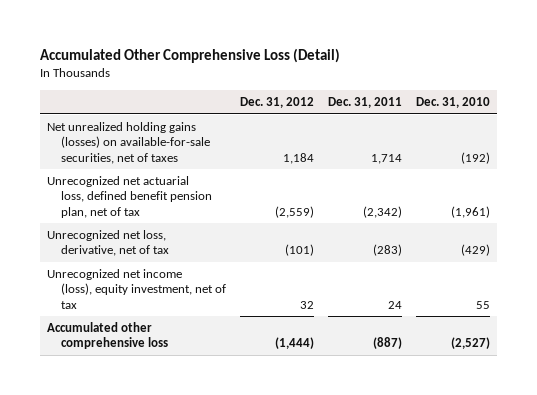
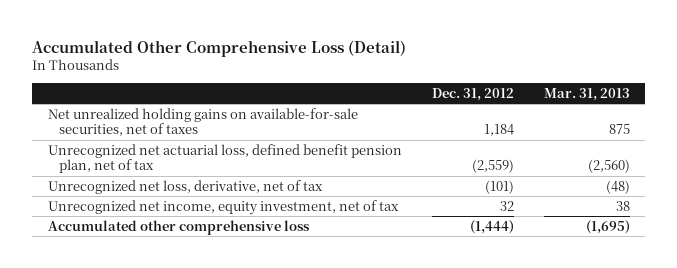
[327,96,402,108] Dec. 31, 2011 -> none
[415,96,490,108] Dec. 31, 2010 -> none
none -> [543,87,630,101] Mar. 31, 2013
[47,121,211,164] Net unrealized holding gains (losses) on available-for-sale securities, net of taxes -> [47,107,358,137] Net unrealized holding gains on available-for-sale securities, net of taxes
[47,268,227,309] Unrecognized net income (loss), equity investment, net of tax -> [47,199,399,215] Unrecognized net income, equity investment, net of tax

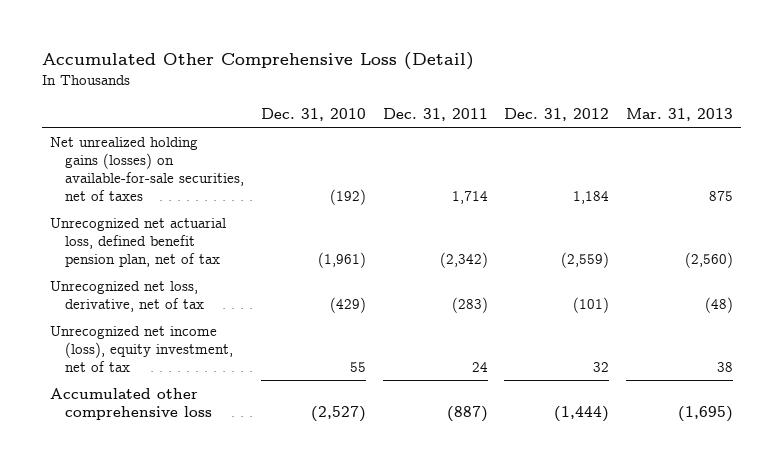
none -> [261,107,367,121] Dec. 31, 2010
none -> [382,107,488,121] Dec. 31, 2011
[47,107,358,137] Net unrealized holding gains on available-for-sale securities, net of taxes -> [50,136,245,202] Net unrealized holding gains (losses) on available-for-sale securities, net of taxes
[47,199,399,215] Unrecognized net income, equity investment, net of tax -> [50,325,234,372] Unrecognized net income (loss), equity investment, net of tax

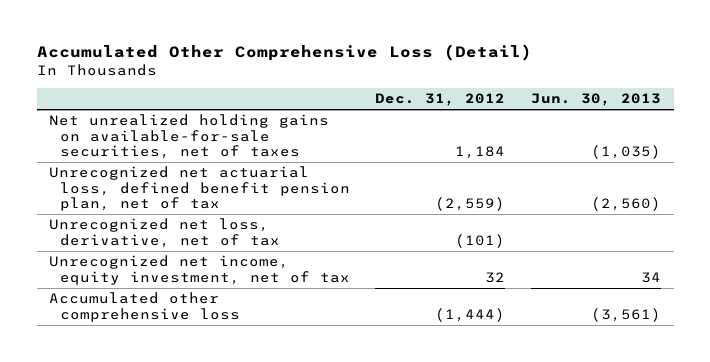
[261,107,367,121] Dec. 31, 2010 -> none
[382,107,488,121] Dec. 31, 2011 -> none
[625,107,733,121] Mar. 31, 2013 -> none
none -> [530,93,661,107] Jun. 30, 2013
[50,136,245,202] Net unrealized holding gains (losses) on available-for-sale securities, net of taxes -> [49,114,330,160] Net unrealized holding gains on available-for-sale securities, net of taxes
[50,325,234,372] Unrecognized net income (loss), equity investment, net of tax -> [49,255,350,285] Unrecognized net income, equity investment, net of tax

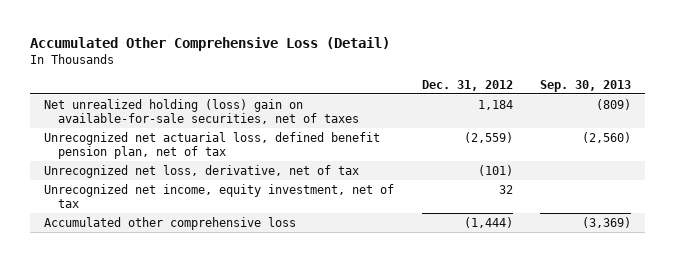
[530,93,661,107] Jun. 30, 2013 -> none
none -> [540,79,632,92] Sep. 30, 2013
[49,114,330,160] Net unrealized holding gains on available-for-sale securities, net of taxes -> [43,98,359,124] Net unrealized holding (loss) gain on available-for-sale securities, net of taxes

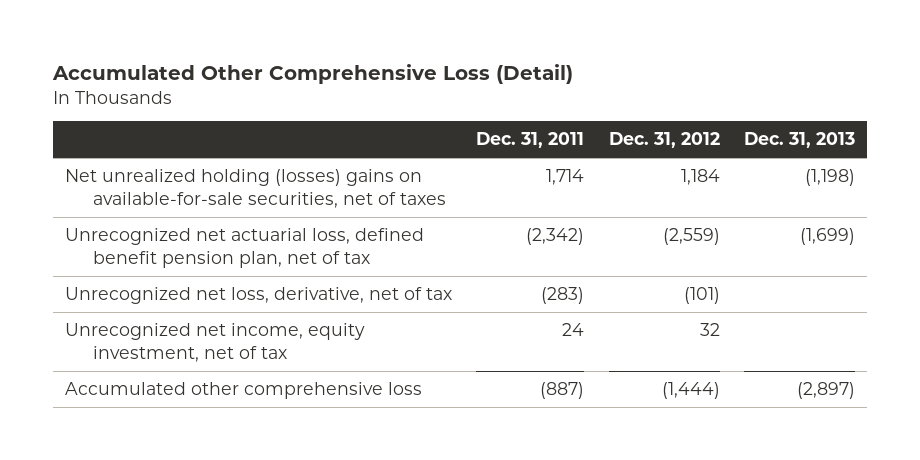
[540,79,632,92] Sep. 30, 2013 -> none
none -> [476,132,585,149] Dec. 31, 2011
none -> [743,132,855,149] Dec. 31, 2013
[43,98,359,124] Net unrealized holding (loss) gain on available-for-sale securities, net of taxes -> [65,169,446,208] Net unrealized holding (losses) gains on available-for-sale securities, net of taxes

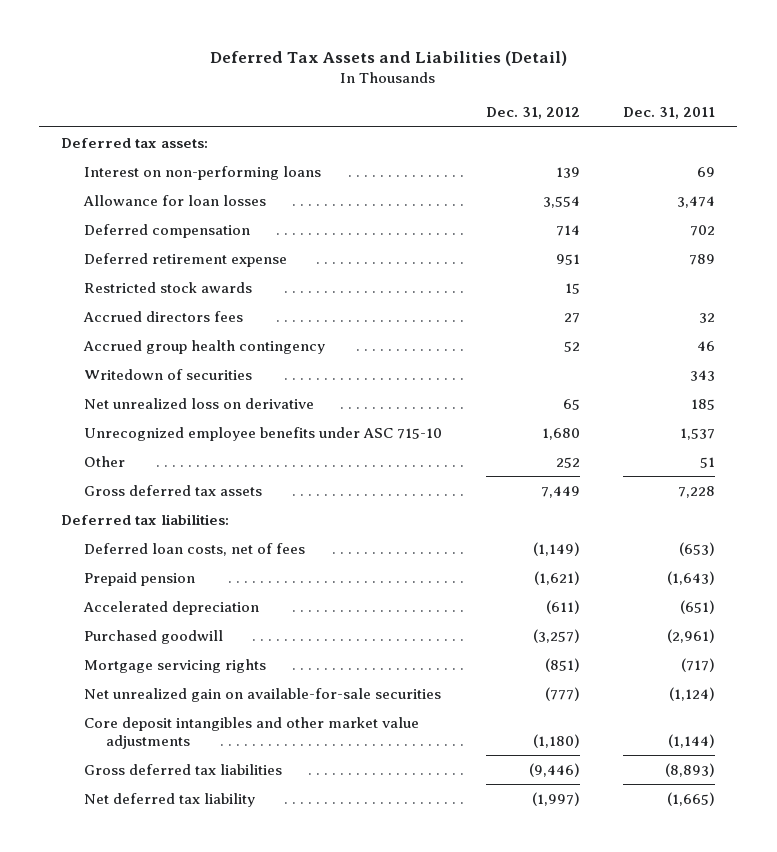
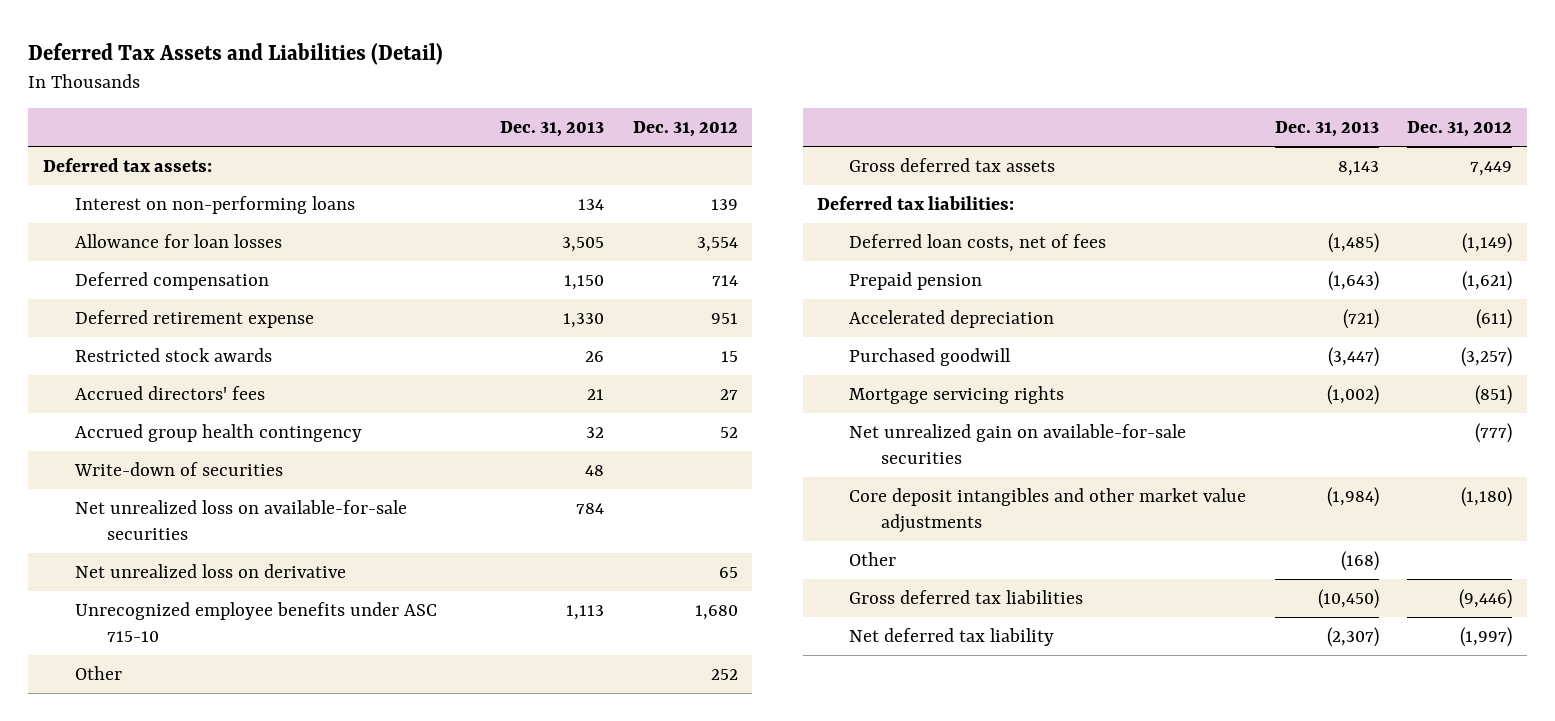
[623,107,716,120] Dec. 31, 2011 -> none
none -> [500,120,605,137] Dec. 31, 2013
[82,310,243,322] Accrued directors fees -> [74,385,265,400] Accrued directors' fees
[83,368,252,380] Writedown of securities -> [73,461,283,476] Write-down of securities
none -> [74,499,407,541] Net unrealized loss on available-for-sale securities
none -> [849,551,897,566] Other

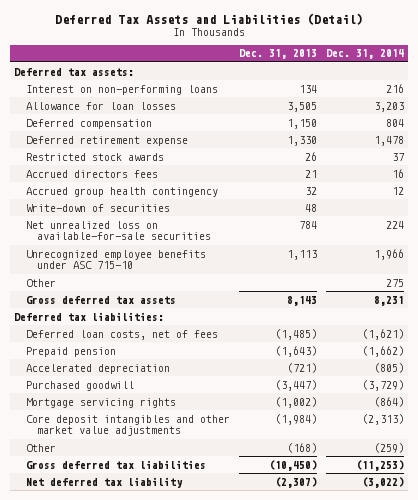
[632,120,738,137] Dec. 31, 2012 -> none
none -> [325,49,404,60] Dec. 31, 2014
[74,385,265,400] Accrued directors' fees -> [25,169,158,178] Accrued directors fees
[74,563,346,578] Net unrealized loss on derivative -> none
[849,423,1187,465] Net unrealized gain on available-for-sale securities -> none

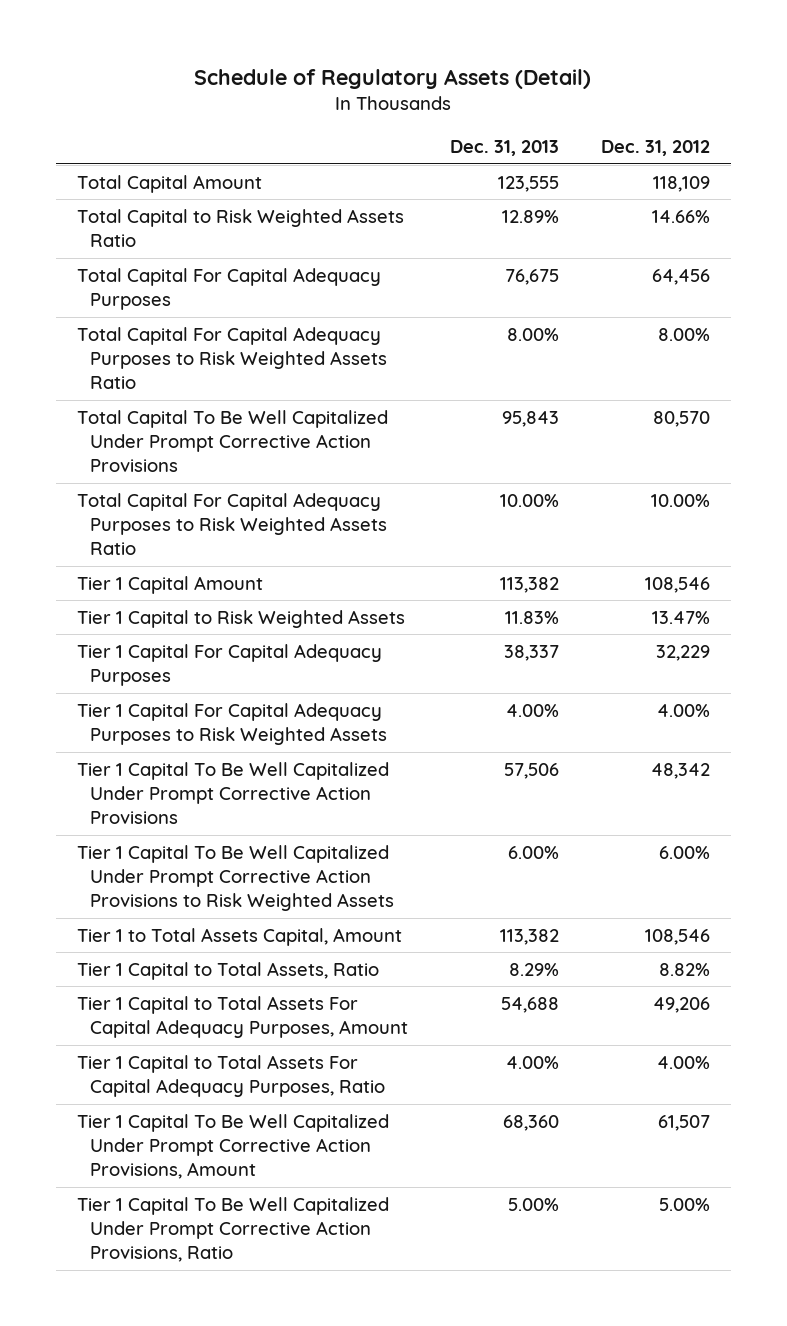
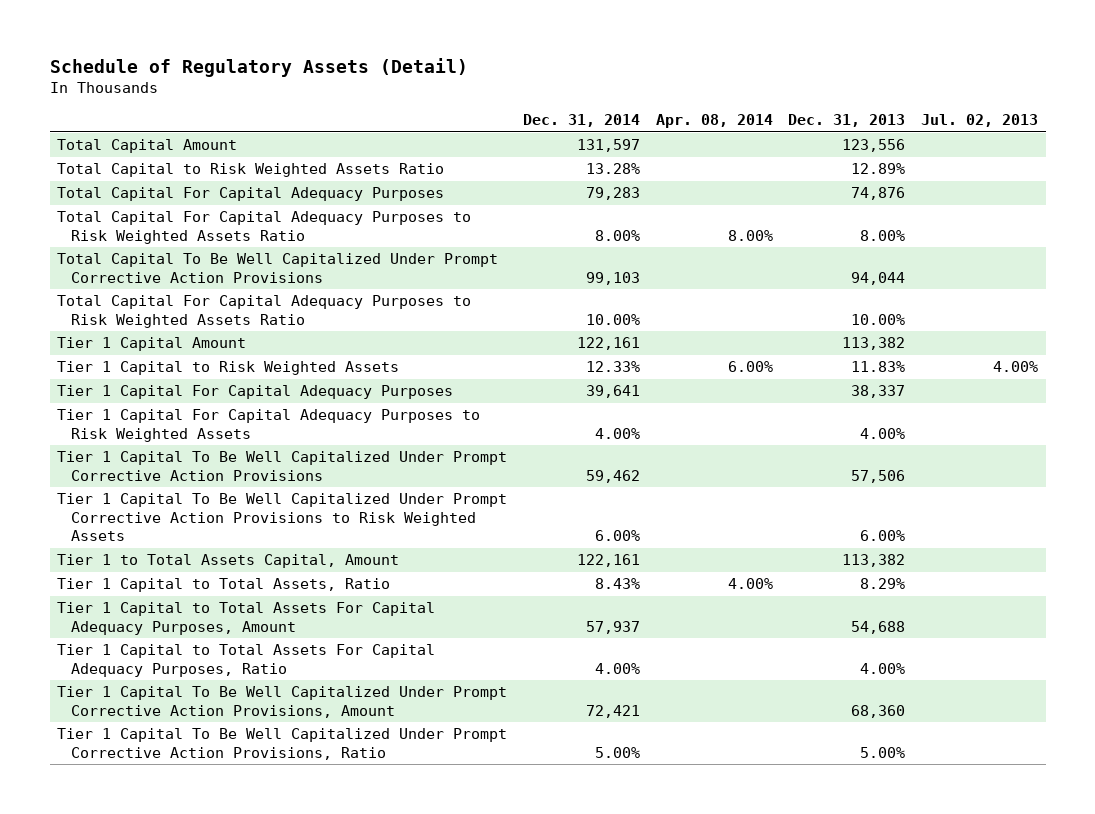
[600,140,710,157] Dec. 31, 2012 -> none
none -> [522,114,640,128] Dec. 31, 2014
none -> [655,114,773,129] Apr. 08, 2014
none -> [920,114,1038,128] Jul. 02, 2013
[497,175,559,192] 123,555 -> [842,139,906,153] 123,556
[504,268,559,285] 76,675 -> [851,187,906,201] 74,876
[501,410,559,427] 95,843 -> [851,271,906,285] 94,044

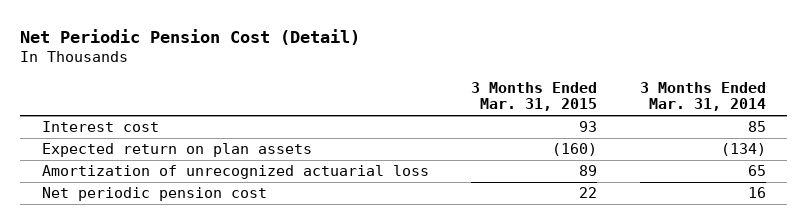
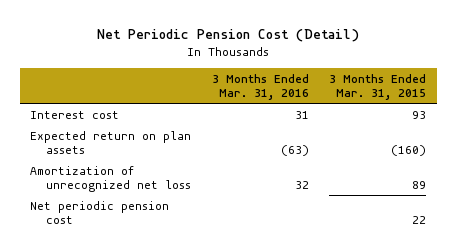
[640,81,767,112] 3 Months Ended Mar. 31, 2014 -> none
none -> [211,73,309,100] 3 Months Ended Mar. 31, 2016
[41,165,429,180] Amortization of unrecognized actuarial loss -> [30,165,191,193] Amortization of unrecognized net loss

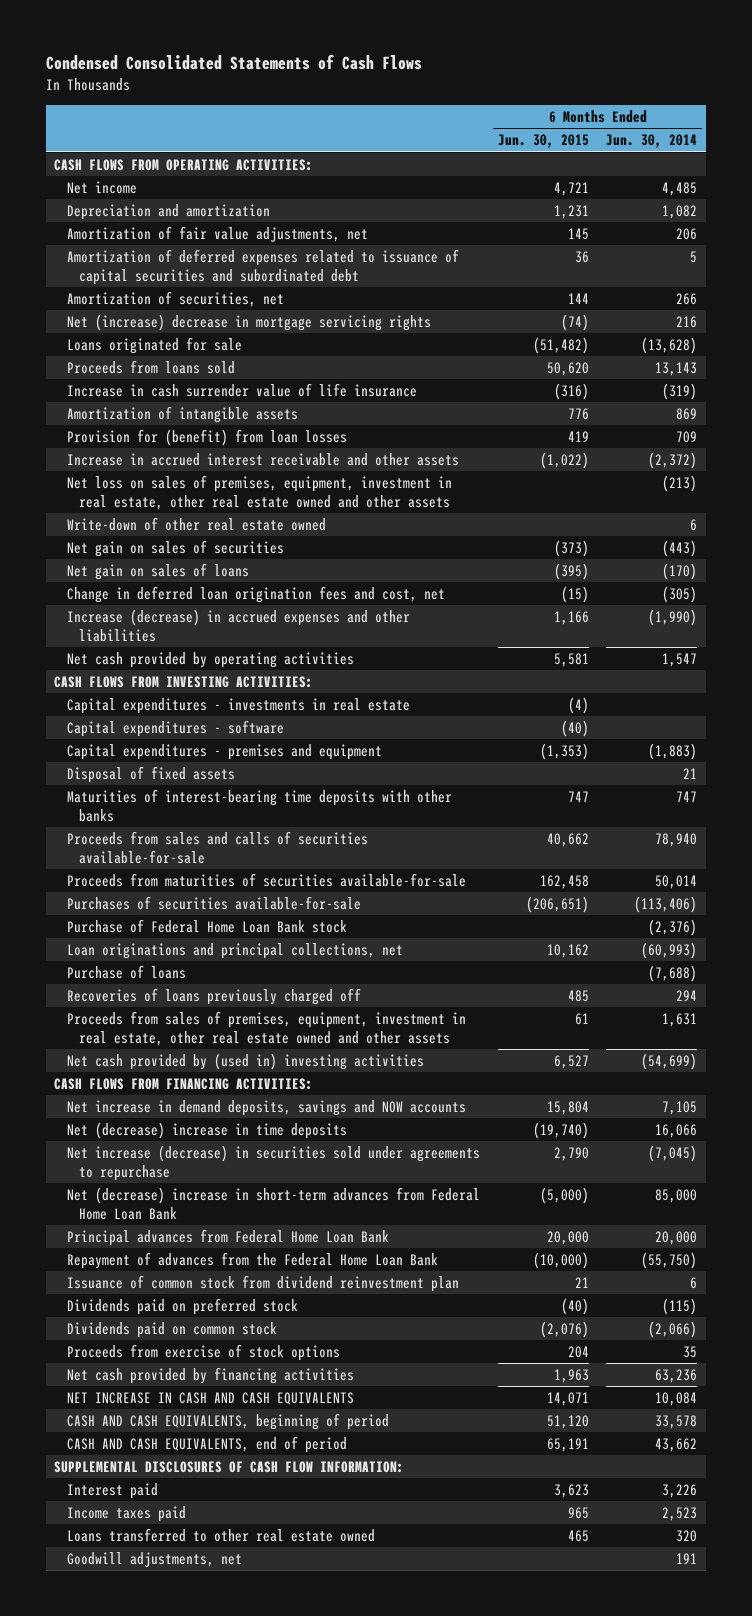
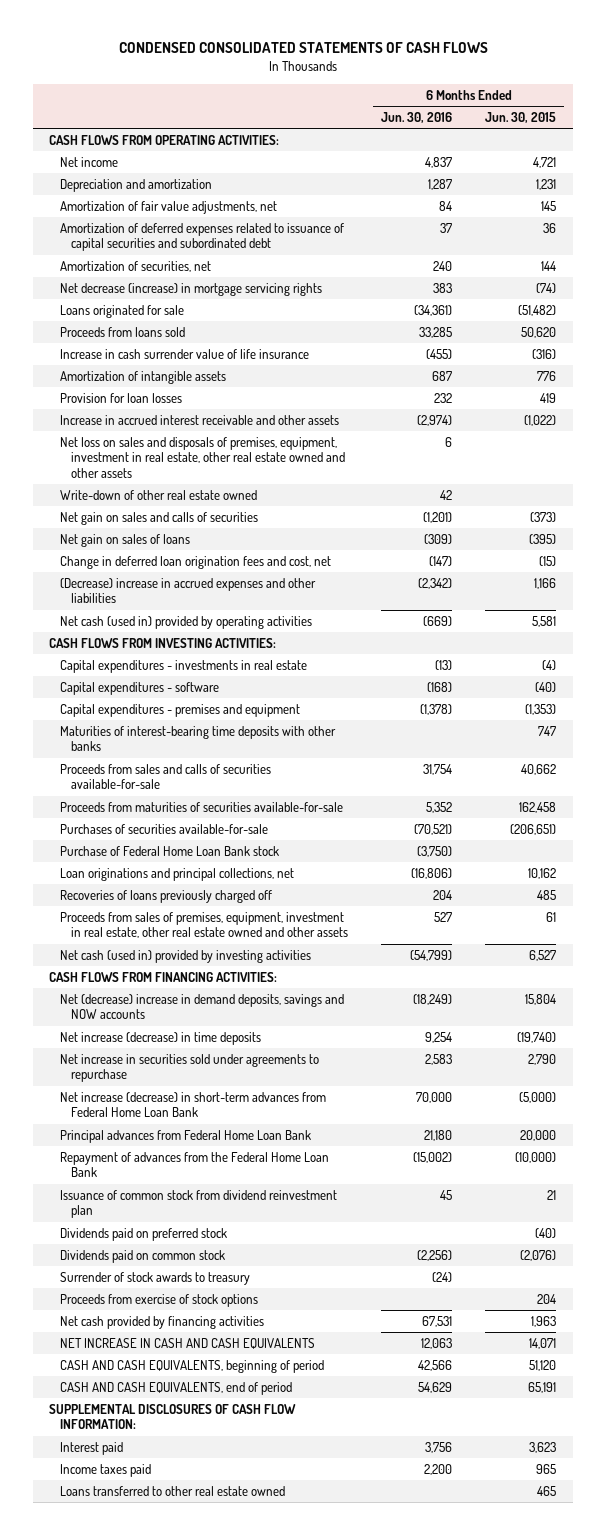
[45,54,422,71] Condensed Consolidated Statements of Cash Flows -> [118,42,488,54] CONDENSED CONSOLIDATED STATEMENTS OF CASH FLOWS
[606,134,698,149] Jun. 30, 2014 -> none
none -> [381,112,453,124] Jun. 30, 2016
[66,314,431,332] Net (increase) decrease in mortgage servicing rights -> [60,282,323,296] Net decrease (increase) in mortgage servicing rights
[66,429,347,447] Provision for (benefit) from loan losses -> [60,392,183,403] Provision for loan losses
[66,475,452,510] Net loss on sales of premises, equipment, investment in real estate, other real estate owned and other assets -> [60,436,346,478] Net loss on sales and disposals of premises, equipment, investment in real estate, other real estate owned and other assets
[66,540,284,558] Net gain on sales of securities -> [60,511,259,525] Net gain on sales and calls of securities
[66,609,410,642] Increase (decrease) in accrued expenses and other liabilities -> [60,577,317,604] (Decrease) increase in accrued expenses and other liabilities
[66,652,354,669] Net cash provided by operating activities -> [60,615,313,629] Net cash (used in) provided by operating activities
[66,766,235,784] Disposal of fixed assets -> none
[66,965,186,980] Purchase of loans -> none
[66,1053,424,1071] Net cash provided by (used in) investing activities -> [60,949,312,963] Net cash (used in) provided by investing activities
[66,1100,466,1117] Net increase in demand deposits, savings and NOW accounts -> [60,993,345,1020] Net (decrease) increase in demand deposits, savings and NOW accounts
[66,1122,347,1140] Net (decrease) increase in time deposits -> [60,1031,262,1045] Net increase (decrease) in time deposits
[66,1145,480,1181] Net increase (decrease) in securities sold under agreements to repurchase -> [60,1053,320,1083] Net increase in securities sold under agreements to repurchase
[66,1187,480,1220] Net (decrease) increase in short-term advances from Federal Home Loan Bank -> [60,1091,327,1118] Net increase (decrease) in short-term advances from Federal Home Loan Bank
none -> [60,1271,251,1285] Surrender of stock awards to treasury
[66,1552,242,1568] Goodwill adjustments, net -> none

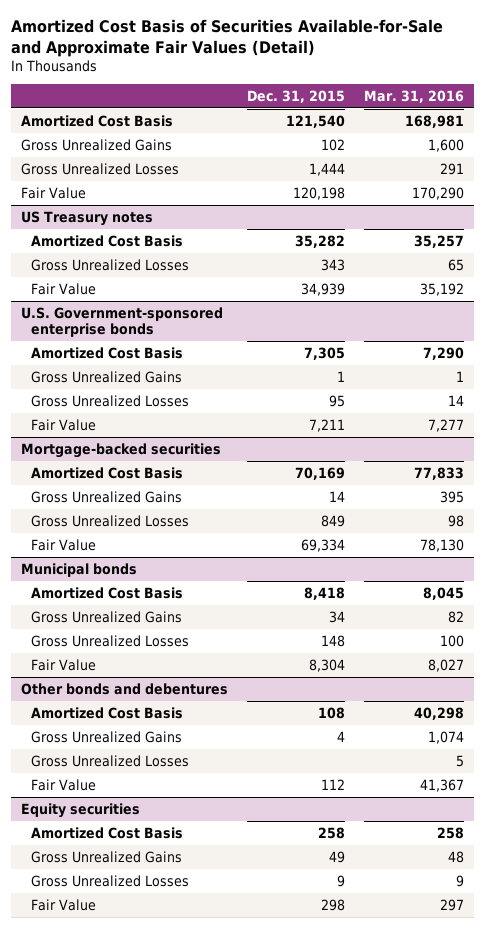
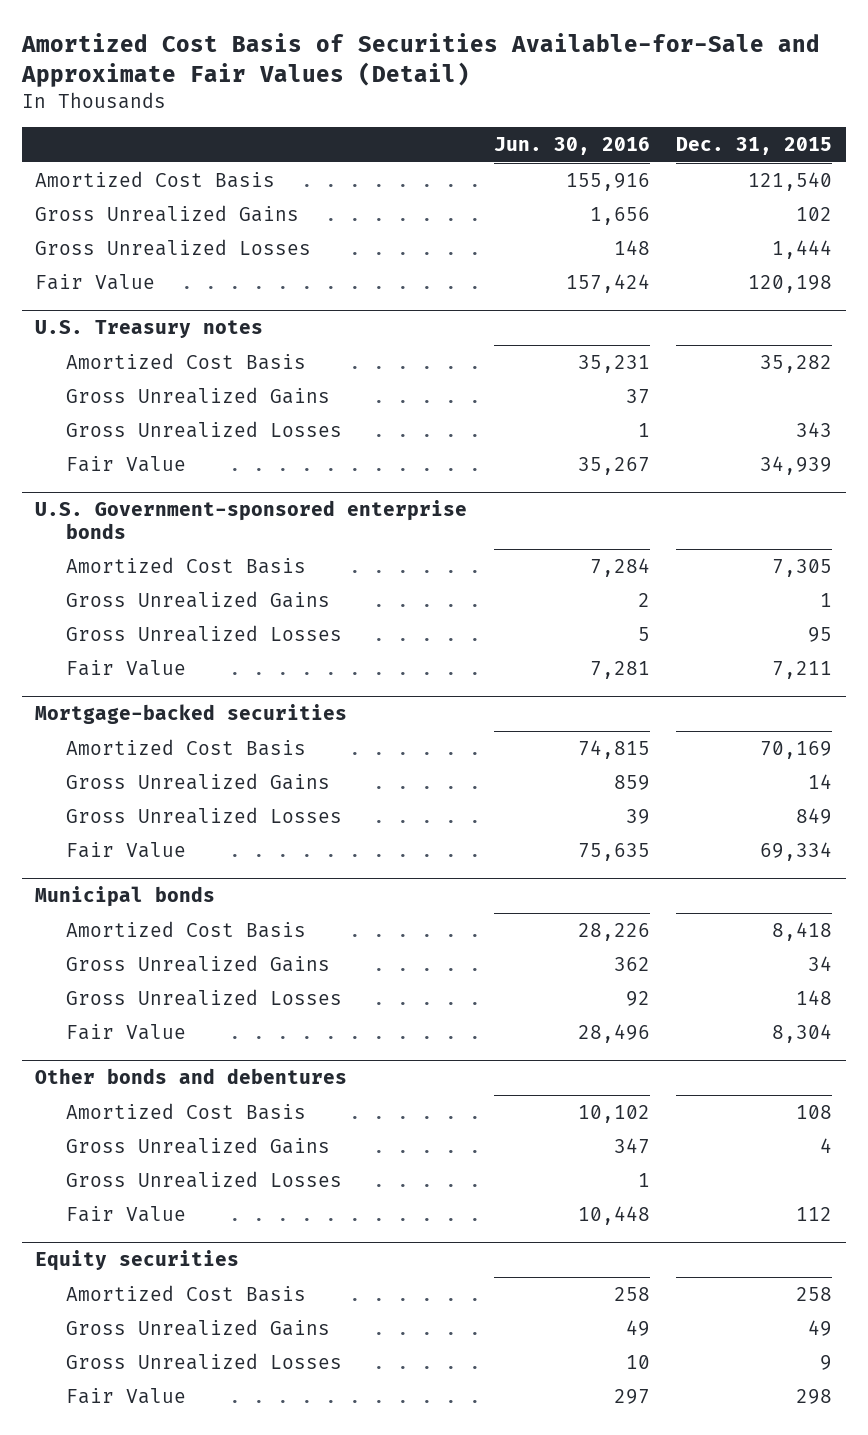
[364,89,465,103] Mar. 31, 2016 -> none
none -> [493,137,650,156] Jun. 30, 2016
[20,210,153,226] US Treasury notes -> [35,320,264,339] U.S. Treasury notes
none -> [66,386,331,404] Gross Unrealized Gains

